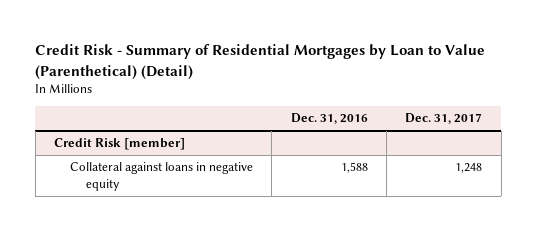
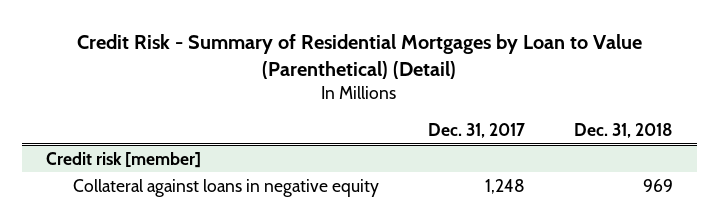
[290,113,368,125] Dec. 31, 2016 -> none
none -> [573,123,673,139] Dec. 31, 2018
[53,138,185,151] Credit Risk [member] -> [46,151,202,168] Credit risk [member]

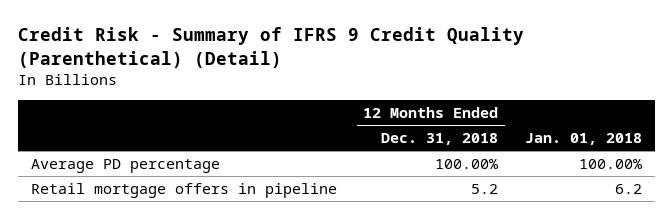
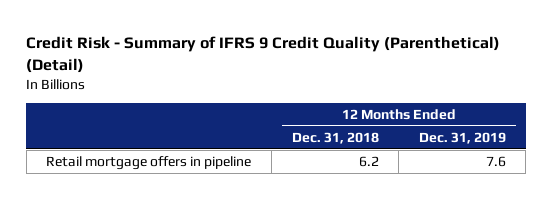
[524,133,642,146] Jan. 01, 2018 -> none
none -> [418,131,506,144] Dec. 31, 2019
[30,159,220,174] Average PD percentage -> none
[471,184,499,195] 5.2 -> [358,156,379,168] 6.2

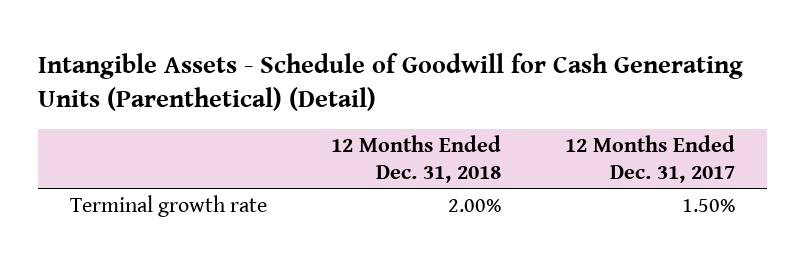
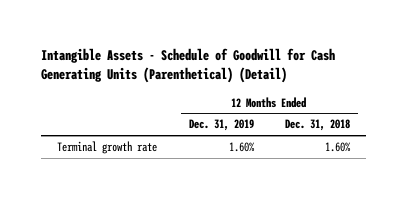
[565,135,736,183] 12 Months Ended Dec. 31, 2017 -> none
none -> [188,119,254,132] Dec. 31, 2019
[448,199,502,213] 2.00% -> [325,142,352,153] 1.60%

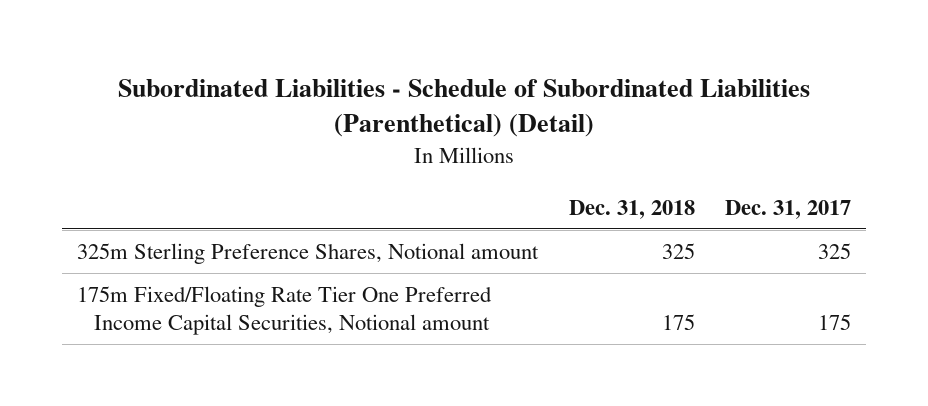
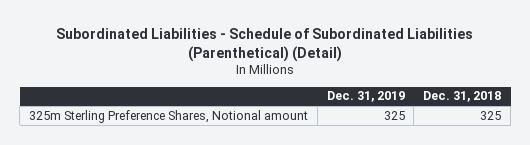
[725,199,852,219] Dec. 31, 2017 -> none
none -> [326,91,405,103] Dec. 31, 2019
[77,285,493,335] 175m Fixed/Floating Rate Tier One Preferred Income Capital Securities, Notional amount -> none

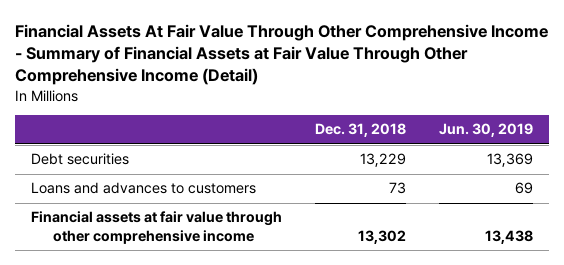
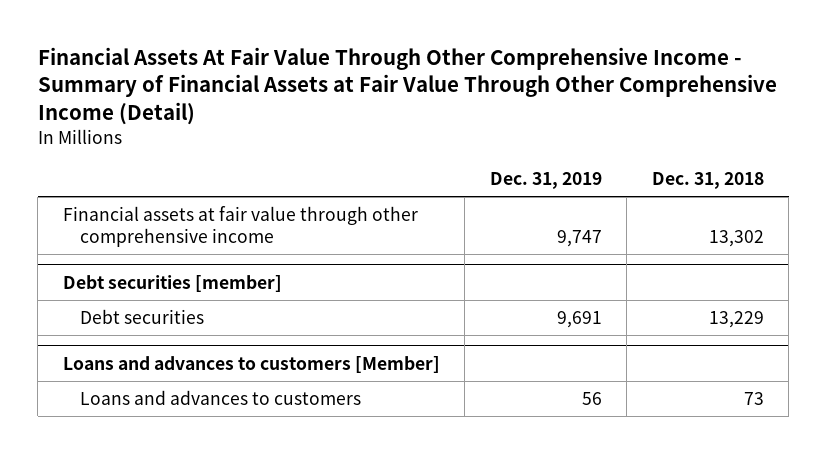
[438,123,533,138] Jun. 30, 2019 -> none
none -> [489,172,602,190] Dec. 31, 2019
[31,211,283,244] Financial assets at fair value through other comprehensive income -> [62,205,418,247] Financial assets at fair value through other comprehensive income
none -> [62,274,282,292] Debt securities [member]
none -> [62,355,440,373] Loans and advances to customers [Member]

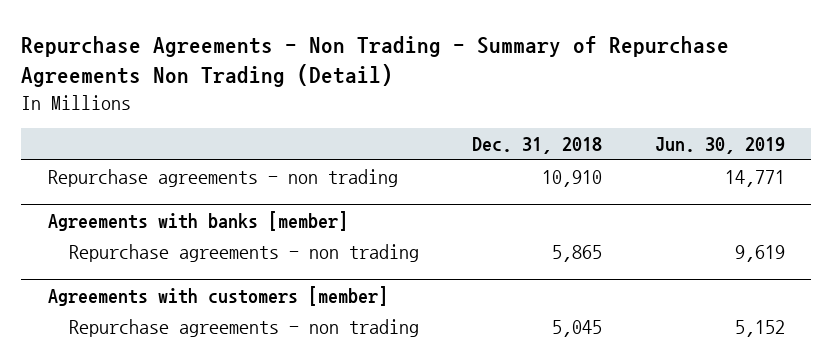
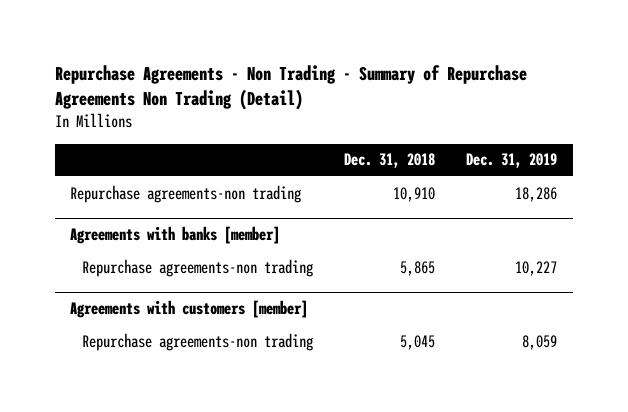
[654,137,785,155] Jun. 30, 2019 -> none
none -> [466,153,558,169] Dec. 31, 2019
[47,168,398,187] Repurchase agreements - non trading -> [70,184,302,203] Repurchase agreements-non trading
[68,243,419,262] Repurchase agreements - non trading -> [81,258,313,277] Repurchase agreements-non trading
[68,318,419,337] Repurchase agreements - non trading -> [81,332,313,351] Repurchase agreements-non trading

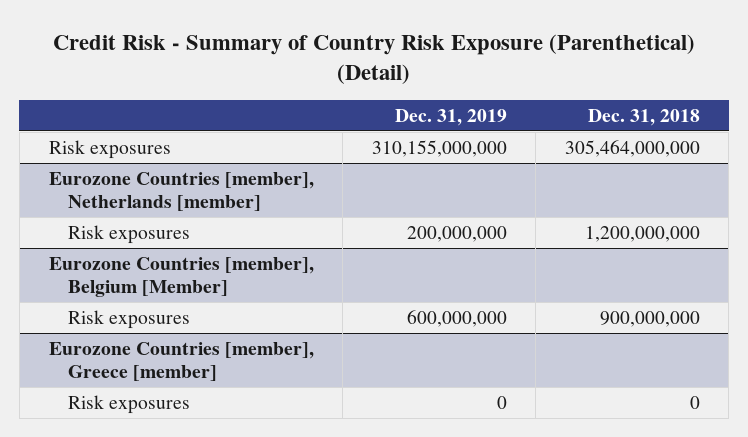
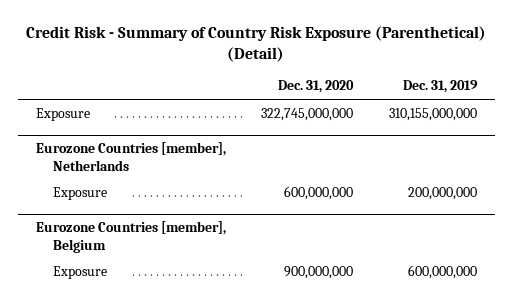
[587,108,700,126] Dec. 31, 2018 -> none
none -> [278,80,355,94] Dec. 31, 2020
[48,342,314,381] Eurozone Countries [member], Greece [member] -> none
[68,395,191,415] Risk exposures -> none
[48,140,171,160] Risk exposures -> [35,107,90,121] Exposure
[48,172,314,211] Eurozone Countries [member], Netherlands [member] -> [35,142,226,171] Eurozone Countries [member], Netherlands
[68,225,191,245] Risk exposures -> [52,186,107,200] Exposure
[48,257,314,297] Eurozone Countries [member], Belgium [Member] -> [35,221,226,253] Eurozone Countries [member], Belgium
[68,310,191,330] Risk exposures -> [52,265,107,279] Exposure

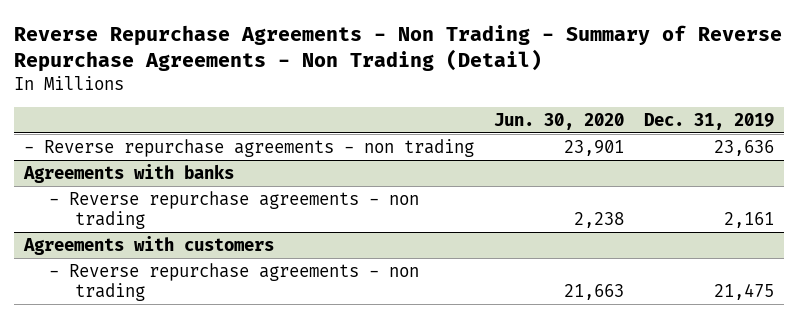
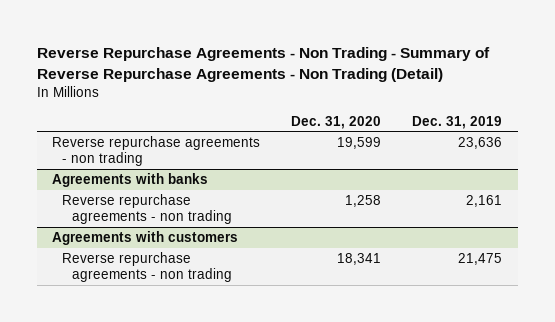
[493,112,624,130] Jun. 30, 2020 -> none
none -> [291,115,382,129] Dec. 31, 2020
[24,138,475,157] - Reverse repurchase agreements - non trading -> [52,136,261,166] Reverse repurchase agreements - non trading
[49,190,420,230] - Reverse repurchase agreements - non trading -> [62,194,233,224] Reverse repurchase agreements - non trading
[49,262,420,302] - Reverse repurchase agreements - non trading -> [62,252,233,282] Reverse repurchase agreements - non trading

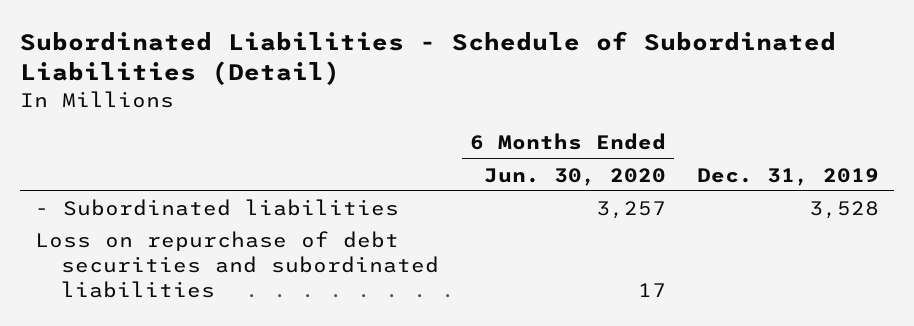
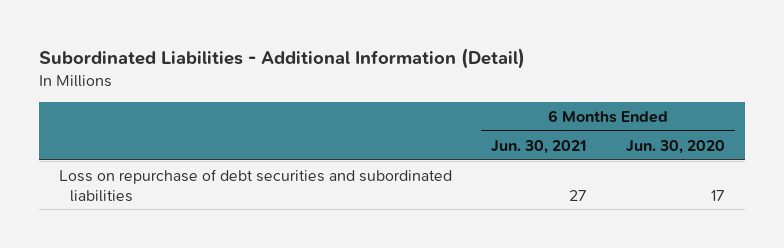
[19,31,836,86] Subordinated Liabilities - Schedule of Subordinated Liabilities (Detail) -> [39,48,526,70] Subordinated Liabilities - Additional Information (Detail)
[696,167,879,186] Dec. 31, 2019 -> none
none -> [491,139,588,154] Jun. 30, 2021
[35,198,400,216] - Subordinated liabilities -> none

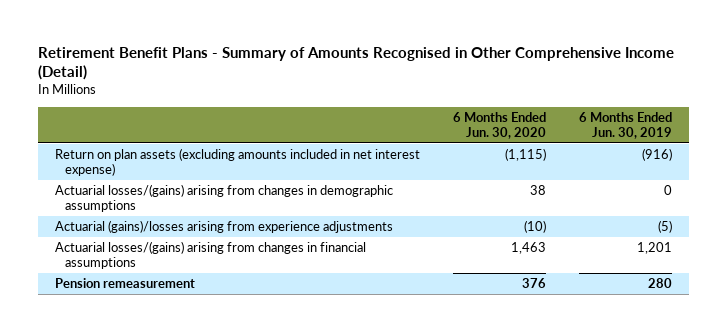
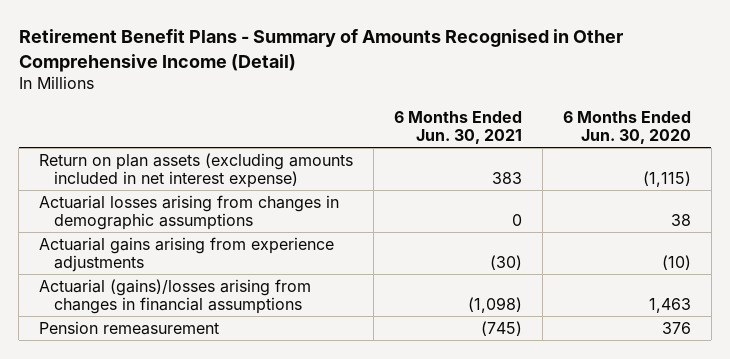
[579,112,673,139] 6 Months Ended Jun. 30, 2019 -> none
none -> [393,110,522,145] 6 Months Ended Jun. 30, 2021
[54,184,393,212] Actuarial losses/(gains) arising from changes in demographic assumptions -> [39,194,340,231] Actuarial losses arising from changes in demographic assumptions
[54,220,393,234] Actuarial (gains)/losses arising from experience adjustments -> [39,236,335,273] Actuarial gains arising from experience adjustments
[54,241,366,269] Actuarial losses/(gains) arising from changes in financial assumptions -> [39,278,312,315] Actuarial (gains)/losses arising from changes in financial assumptions

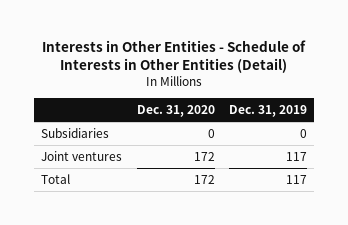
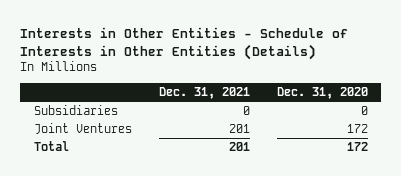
[42,39,307,74] Interests in Other Entities - Schedule of Interests in Other Entities (Detail) -> [20,26,349,60] Interests in Other Entities - Schedule of Interests in Other Entities (Details)
[229,104,308,117] Dec. 31, 2019 -> none
none -> [158,86,250,99] Dec. 31, 2021
[41,150,123,161] Joint ventures -> [33,123,132,135] Joint Ventures

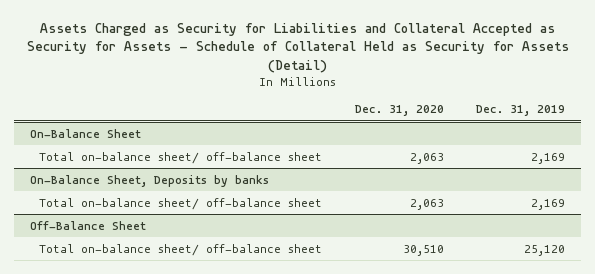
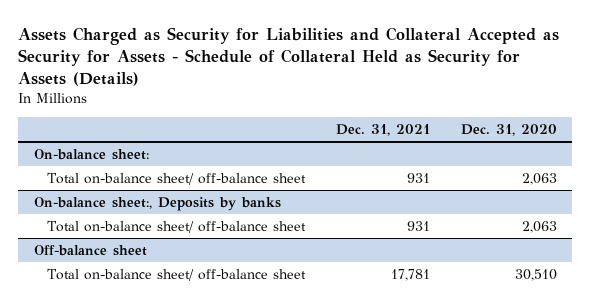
[26,22,569,73] Assets Charged as Security for Liabilities and Collateral Accepted as Security for Assets - Schedule of Collateral Held as Security for Assets (Detail) -> [18,27,560,87] Assets Charged as Security for Liabilities and Collateral Accepted as Security for Assets - Schedule of Collateral Held as Security for Assets (Details)
[476,105,566,117] Dec. 31, 2019 -> none
none -> [335,124,430,137] Dec. 31, 2021
[30,128,142,138] On-Balance Sheet -> [33,148,149,160] On-balance sheet:
[30,174,270,187] On-Balance Sheet, Deposits by banks -> [33,196,281,211] On-balance sheet:, Deposits by banks
[30,220,147,230] Off-Balance Sheet -> [33,244,147,256] Off-balance sheet

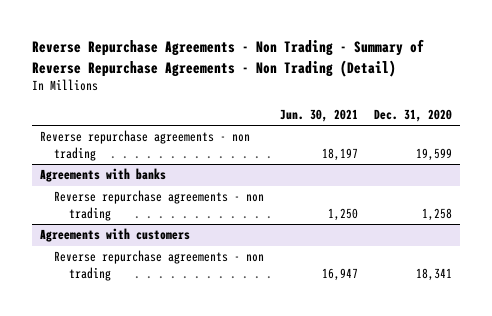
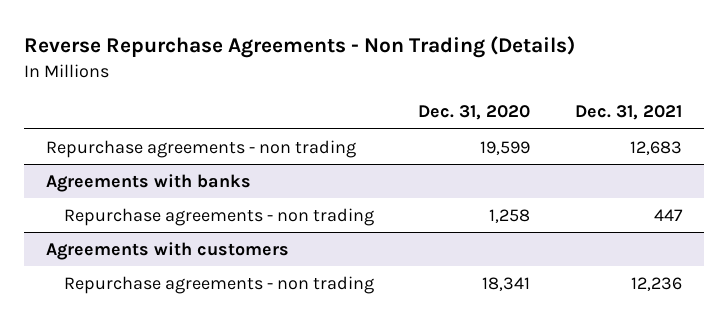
[31,39,424,77] Reverse Repurchase Agreements - Non Trading - Summary of Reverse Repurchase Agreements - Non Trading (Detail) -> [23,35,575,58] Reverse Repurchase Agreements - Non Trading (Details)
[280,109,359,123] Jun. 30, 2021 -> none
none -> [574,105,682,121] Dec. 31, 2021
[39,130,250,162] Reverse repurchase agreements - non trading -> [46,139,357,158] Repurchase agreements - non trading
[54,190,265,222] Reverse repurchase agreements - non trading -> [63,207,374,226] Repurchase agreements - non trading
[54,250,265,282] Reverse repurchase agreements - non trading -> [63,275,374,294] Repurchase agreements - non trading

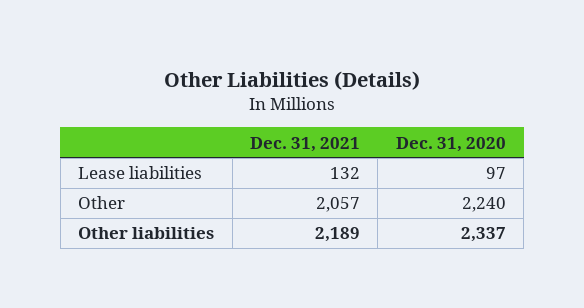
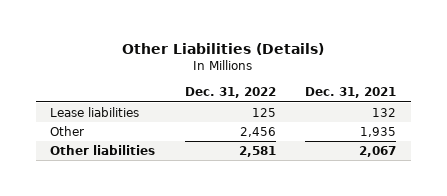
[395,136,506,152] Dec. 31, 2020 -> none
none -> [184,87,276,99] Dec. 31, 2022
[315,197,360,213] 2,057 -> [360,127,397,138] 1,935
[314,227,360,243] 2,189 -> [359,146,397,158] 2,067

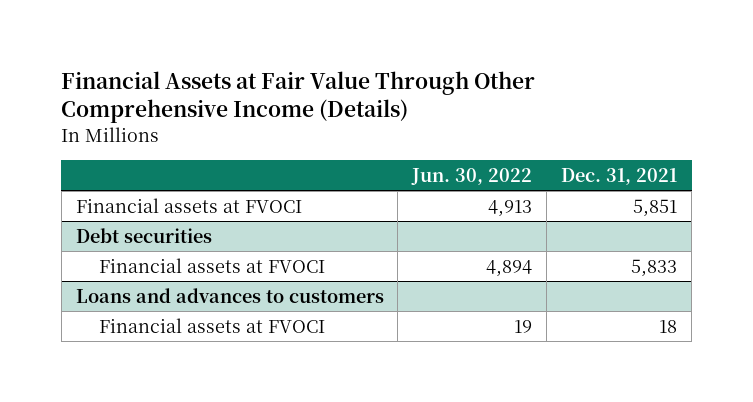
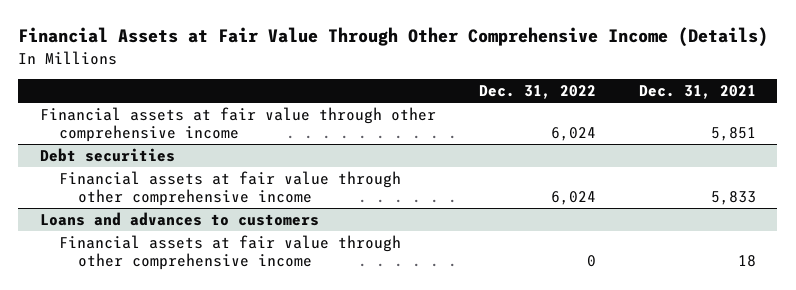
[411,167,533,185] Jun. 30, 2022 -> none
none -> [478,85,596,100] Dec. 31, 2022
[75,197,302,213] Financial assets at FVOCI -> [39,107,436,143] Financial assets at fair value through other comprehensive income
[98,257,325,273] Financial assets at FVOCI -> [58,171,401,207] Financial assets at fair value through other comprehensive income
[98,317,325,333] Financial assets at FVOCI -> [58,235,401,271] Financial assets at fair value through other comprehensive income

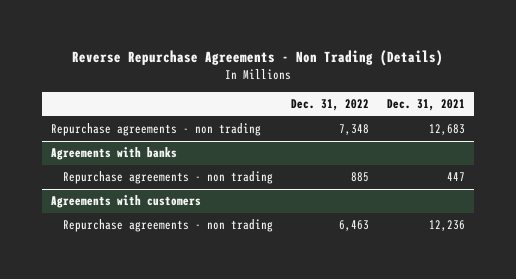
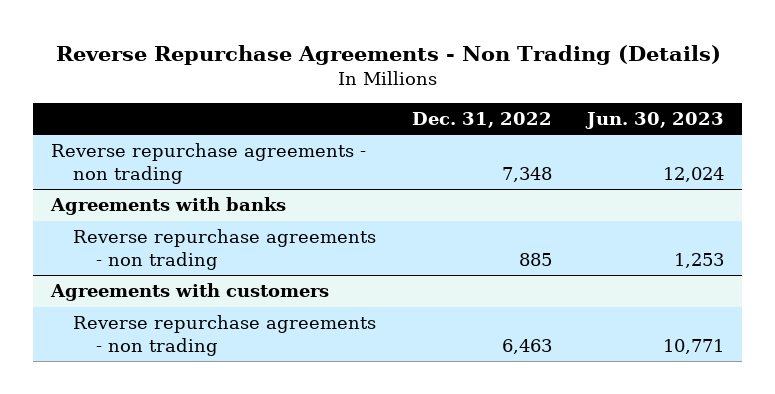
[386,99,465,112] Dec. 31, 2021 -> none
none -> [585,111,725,129] Jun. 30, 2023
[51,123,262,137] Repurchase agreements - non trading -> [50,143,366,185] Reverse repurchase agreements - non trading
[62,171,273,185] Repurchase agreements - non trading -> [73,229,377,271] Reverse repurchase agreements - non trading
[62,219,273,233] Repurchase agreements - non trading -> [73,315,377,357] Reverse repurchase agreements - non trading

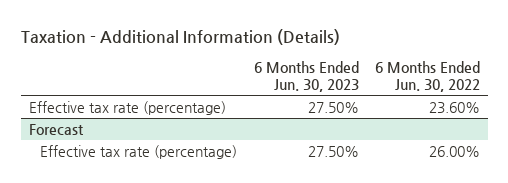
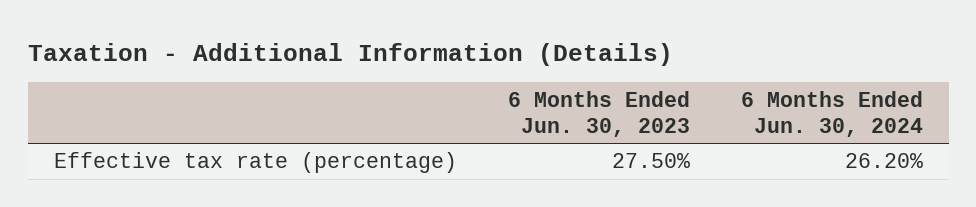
[374,60,480,93] 6 Months Ended Jun. 30, 2022 -> none
none -> [740,90,923,137] 6 Months Ended Jun. 30, 2024
[28,123,84,135] Forecast -> none
[40,144,238,159] Effective tax rate (percentage) -> none

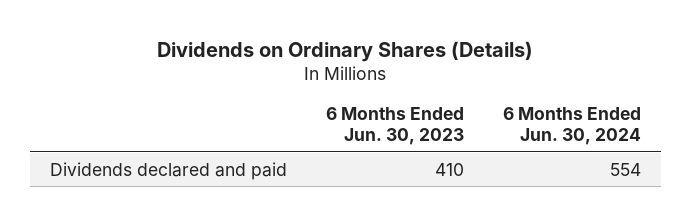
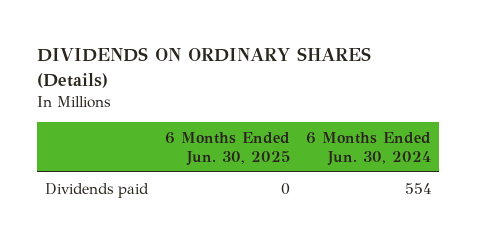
[157,40,534,62] Dividends on Ordinary Shares (Details) -> [37,47,372,88] DIVIDENDS ON ORDINARY SHARES (Details)
[325,107,464,146] 6 Months Ended Jun. 30, 2023 -> none
none -> [164,131,290,167] 6 Months Ended Jun. 30, 2025
[49,161,287,180] Dividends declared and paid -> [45,182,150,198] Dividends paid

